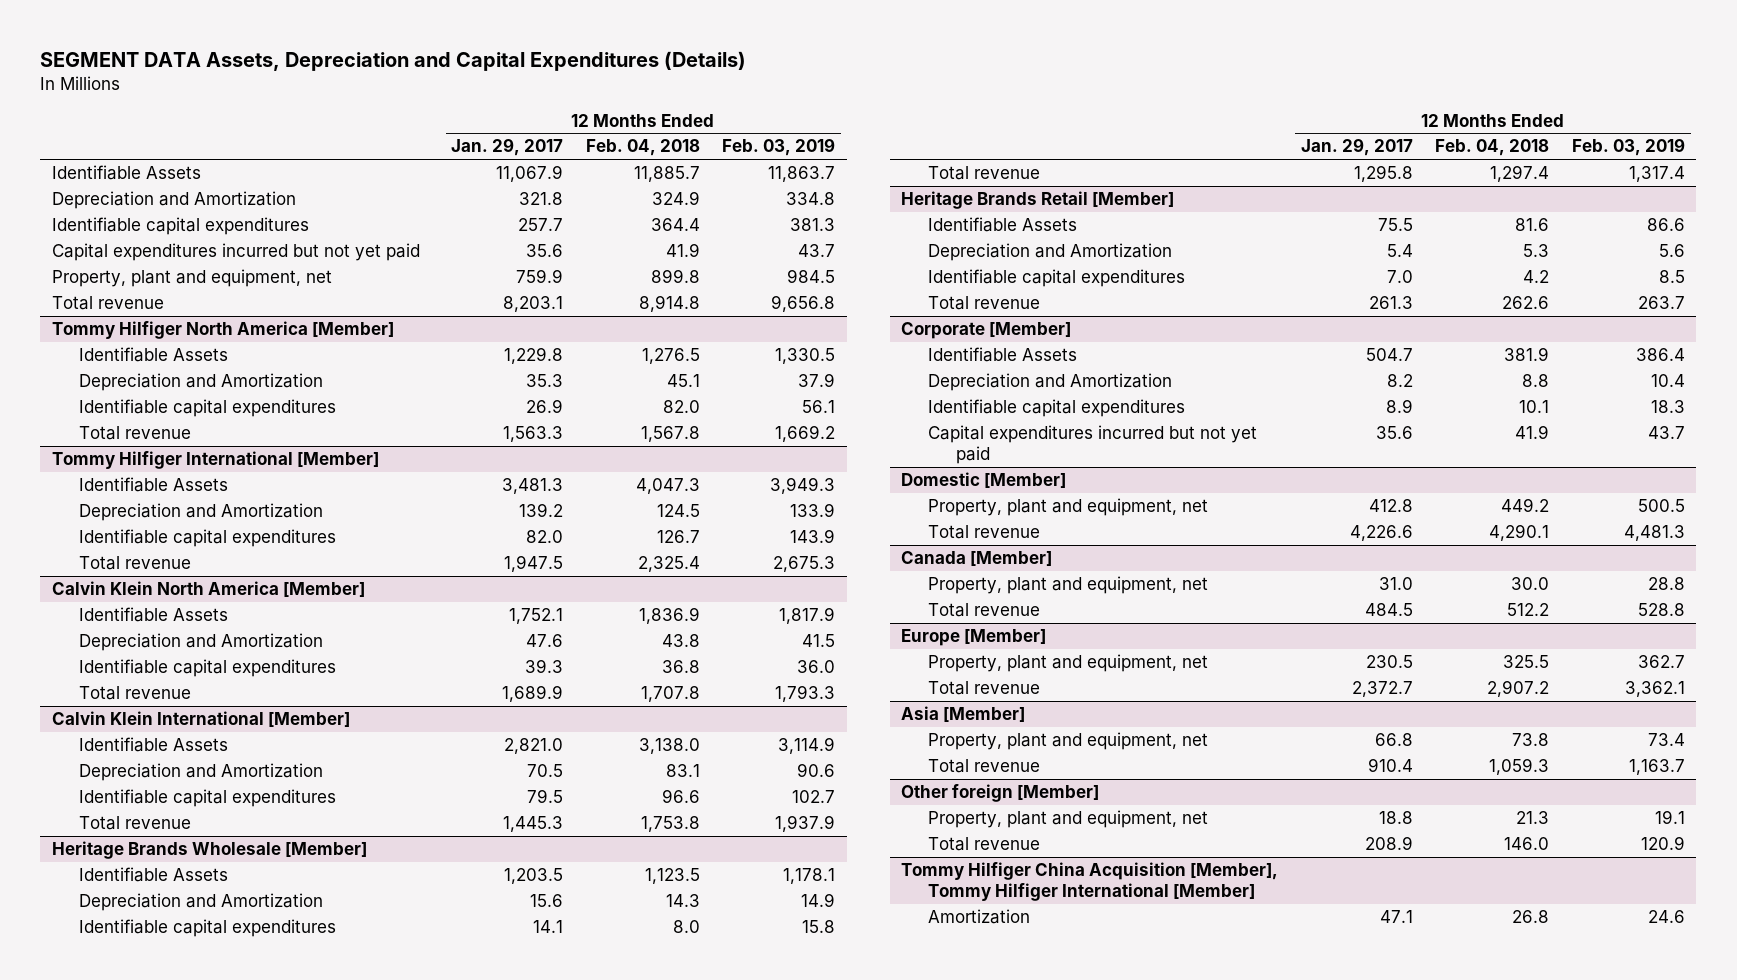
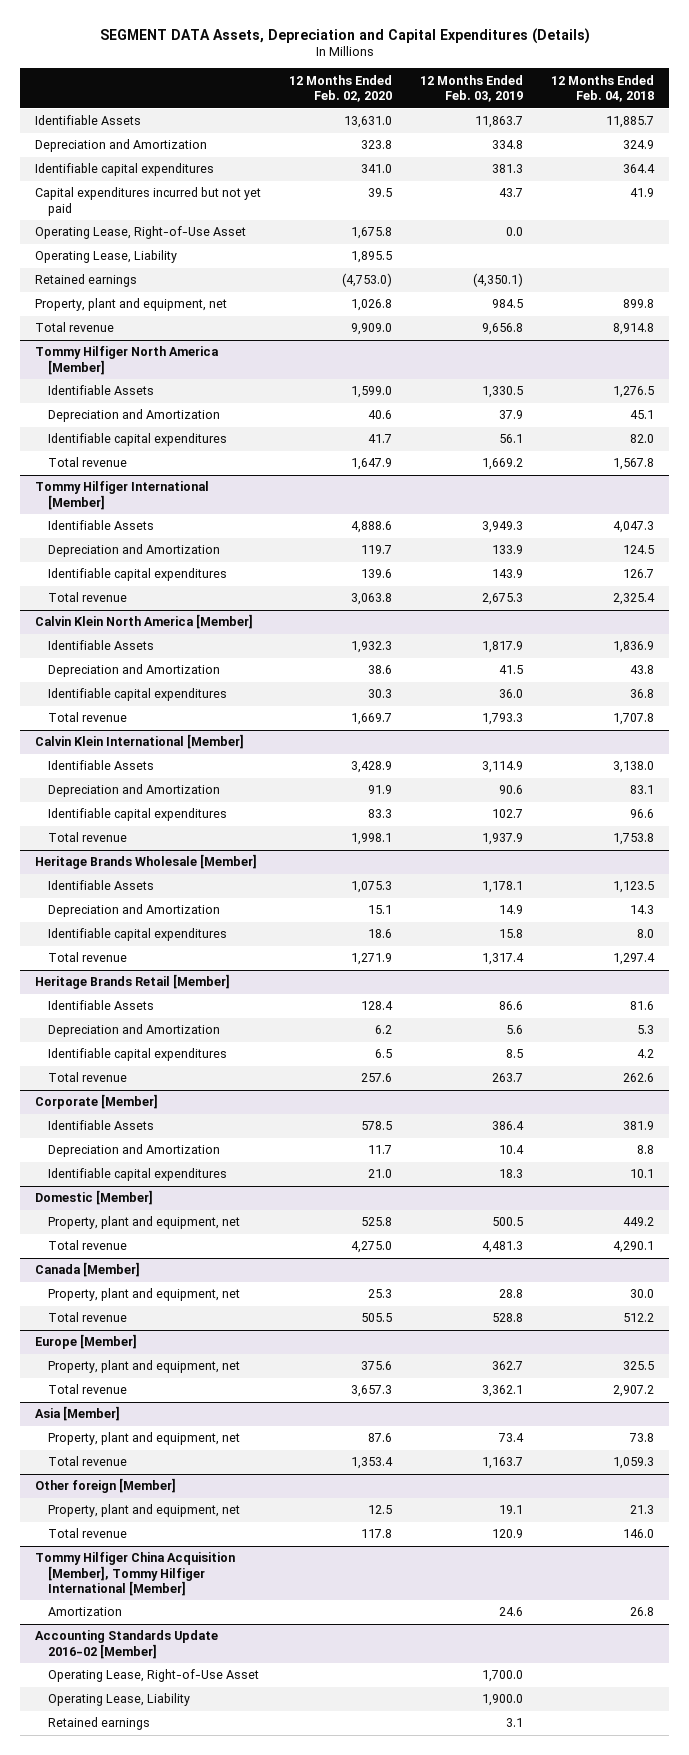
[451,138,564,157] Jan. 29, 2017 -> none
none -> [288,74,392,103] 12 Months Ended Feb. 02, 2020
none -> [34,226,246,240] Operating Lease, Right-of-Use Asset
none -> [34,250,177,264] Operating Lease, Liability
none -> [34,274,137,288] Retained earnings
[928,425,1258,465] Capital expenditures incurred but not yet paid -> none
none -> [34,1630,218,1659] Accounting Standards Update 2016-02 [Member]
none -> [47,1669,259,1683] Operating Lease, Right-of-Use Asset
none -> [47,1693,190,1707] Operating Lease, Liability
none -> [47,1717,150,1731] Retained earnings

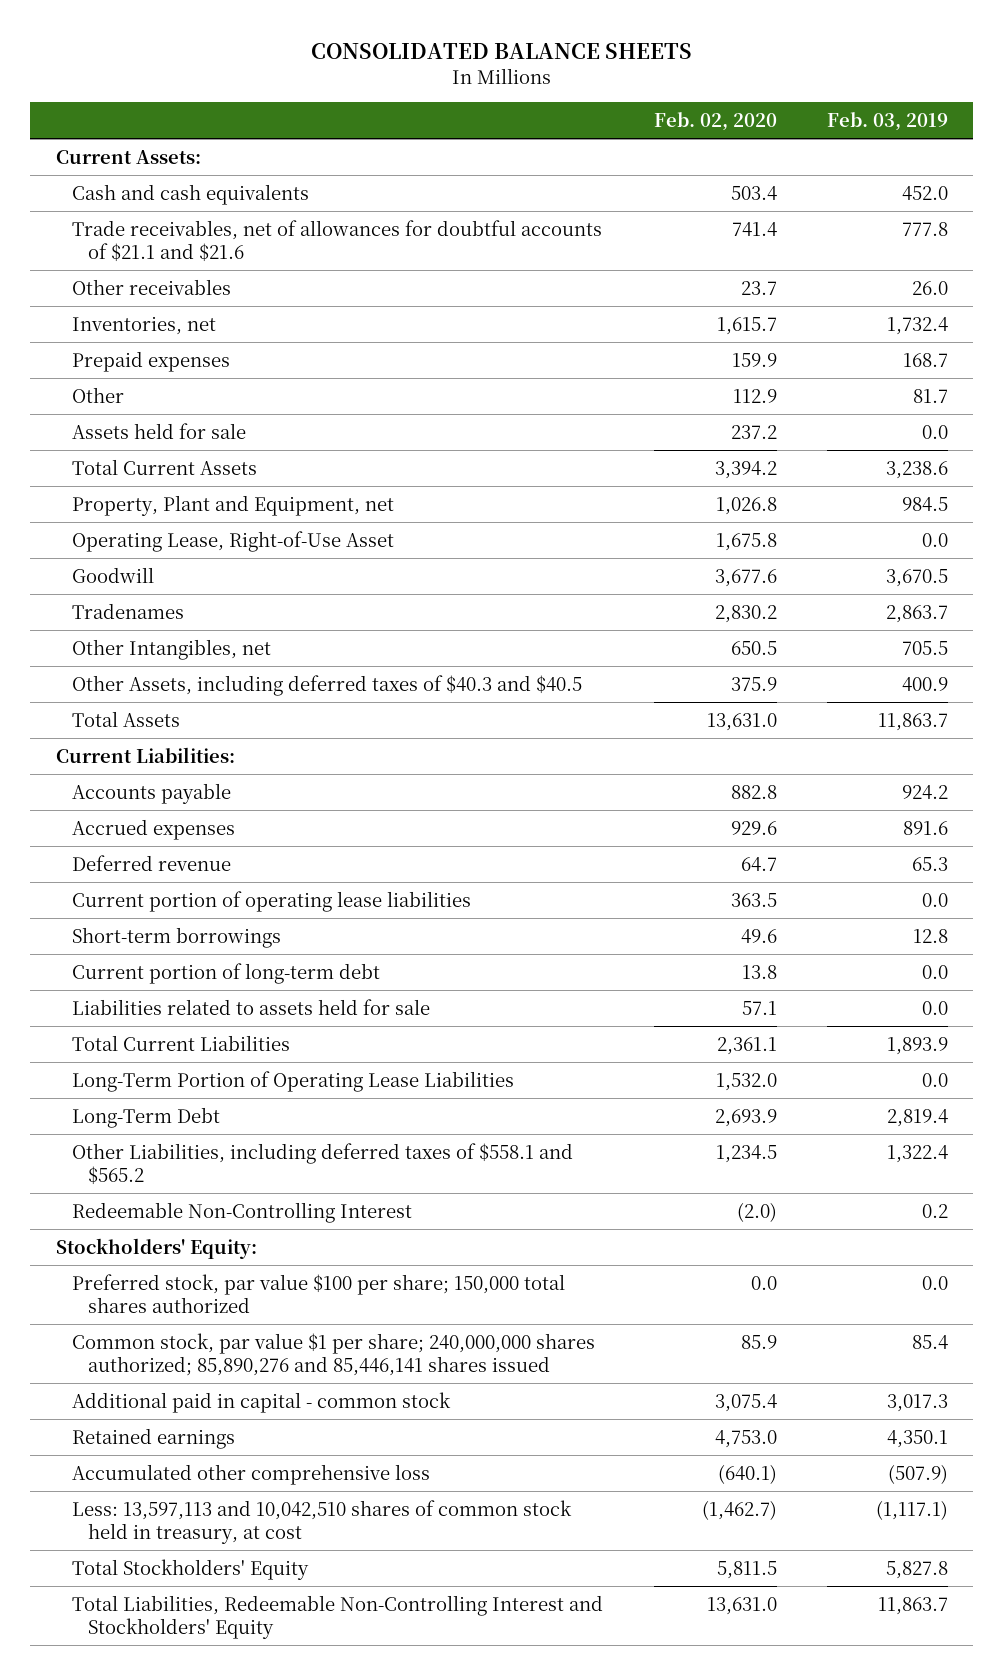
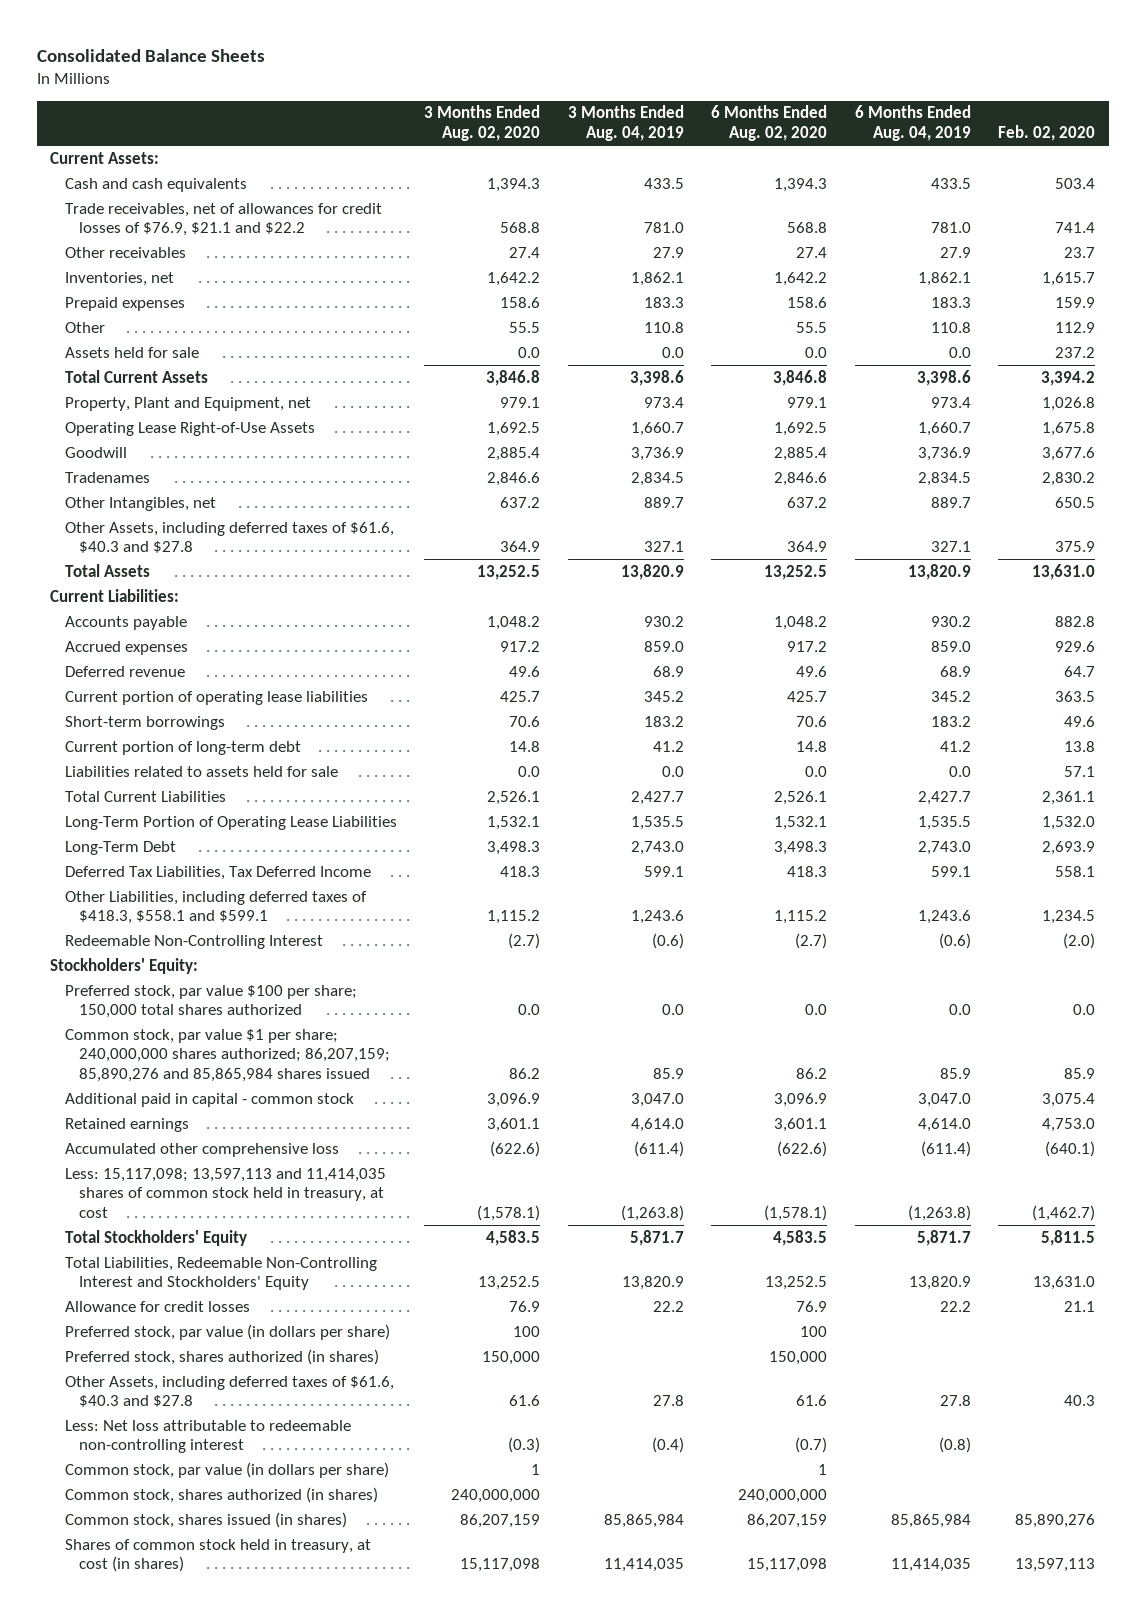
[310,42,692,59] CONSOLIDATED BALANCE SHEETS -> [36,49,265,63] Consolidated Balance Sheets
[827,111,949,131] Feb. 03, 2019 -> none
none -> [424,105,541,141] 3 Months Ended Aug. 02, 2020
none -> [567,105,684,141] 3 Months Ended Aug. 04, 2019
none -> [711,105,828,141] 6 Months Ended Aug. 02, 2020
none -> [854,105,971,141] 6 Months Ended Aug. 04, 2019
[72,219,603,262] Trade receivables, net of allowances for doubtful accounts of $21.1 and $21.6 -> [64,202,382,237] Trade receivables, net of allowances for credit losses of $76.9, $21.1 and $22.2
[72,530,395,552] Operating Lease, Right-of-Use Asset -> [64,421,315,436] Operating Lease Right-of-Use Assets
[72,674,583,696] Other Assets, including deferred taxes of $40.3 and $40.5 -> [64,521,394,554] Other Assets, including deferred taxes of $61.6, $40.3 and $27.8
none -> [64,865,371,880] Deferred Tax Liabilities, Tax Deferred Income
[72,1142,574,1185] Other Liabilities, including deferred taxes of $558.1 and $565.2 -> [64,890,367,925] Other Liabilities, including deferred taxes of $418.3, $558.1 and $599.1
[72,1332,596,1376] Common stock, par value $1 per share; 240,000,000 shares authorized; 85,890,276 and 85,446,141 shares issued -> [64,1028,390,1082] Common stock, par value $1 per share; 240,000,000 shares authorized; 86,207,159; 85,890,276 and 85,865,984 shares issued
[72,1499,573,1544] Less: 13,597,113 and 10,042,510 shares of common stock held in treasury, at cost -> [64,1167,386,1218] Less: 15,117,098; 13,597,113 and 11,414,035 shares of common stock held in treasury, at cost
none -> [64,1300,250,1312] Allowance for credit losses
none -> [64,1323,390,1340] Preferred stock, par value (in dollars per share)
none -> [64,1348,379,1365] Preferred stock, shares authorized (in shares)
none -> [64,1375,394,1408] Other Assets, including deferred taxes of $61.6, $40.3 and $27.8
none -> [64,1419,351,1454] Less: Net loss attributable to redeemable non-controlling interest
none -> [64,1461,389,1478] Common stock, par value (in dollars per share)
none -> [64,1486,378,1503] Common stock, shares authorized (in shares)
none -> [64,1511,347,1528] Common stock, shares issued (in shares)
none -> [64,1538,371,1573] Shares of common stock held in treasury, at cost (in shares)

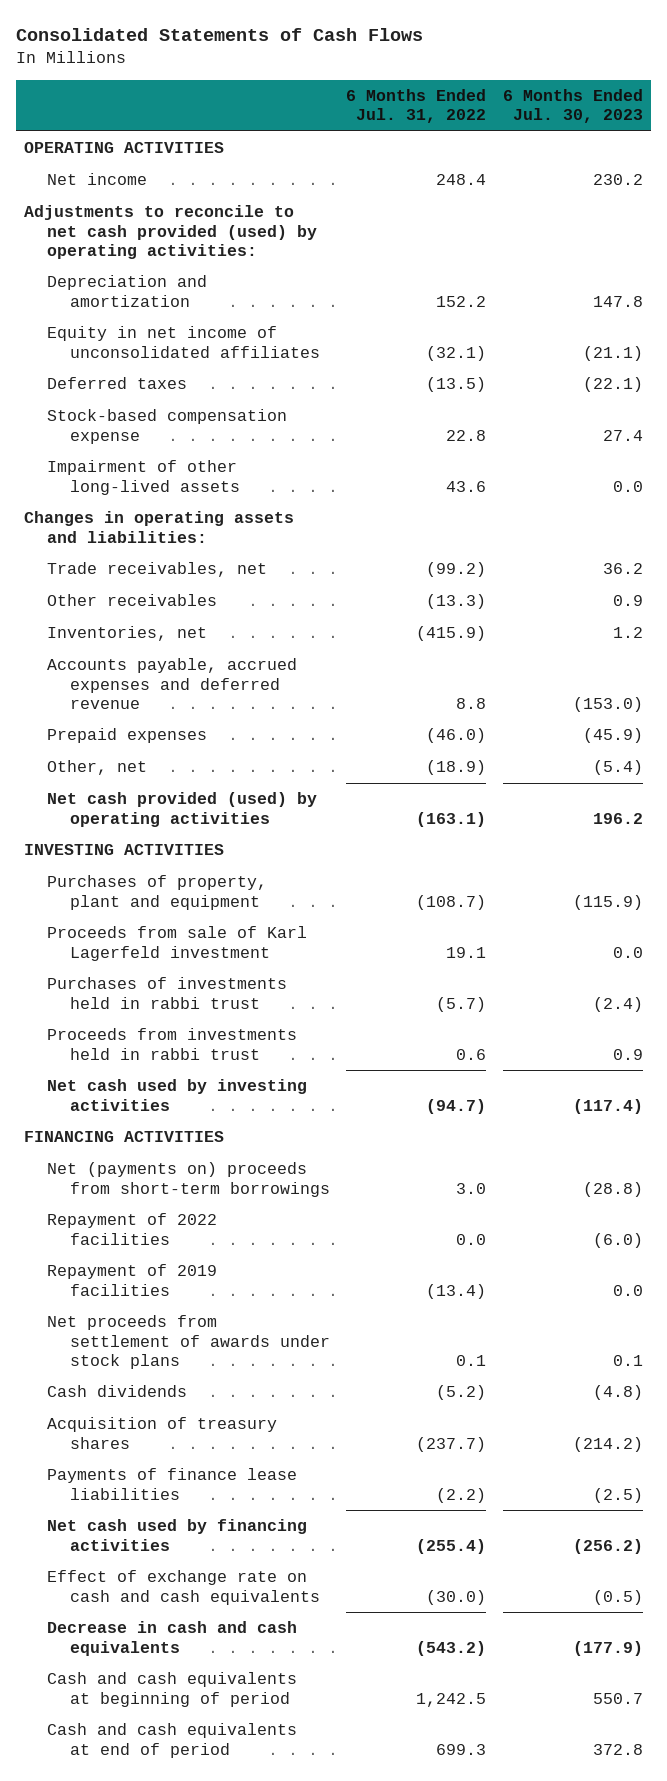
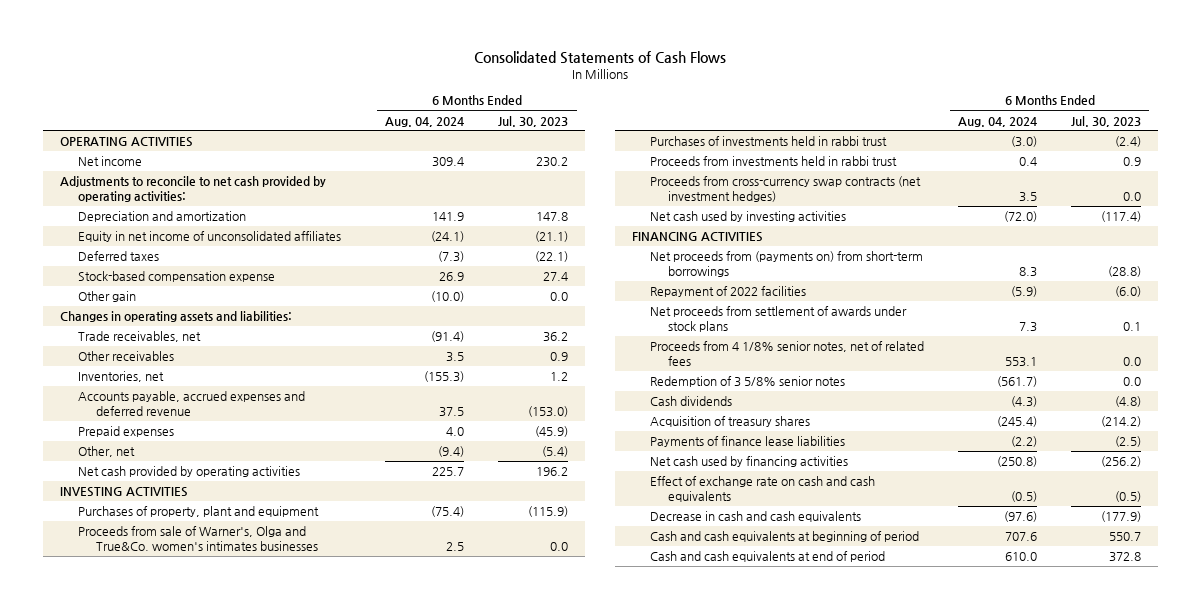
[346,88,487,124] 6 Months Ended Jul. 31, 2022 -> none
none -> [385,116,465,127] Aug. 04, 2024
[24,205,318,259] Adjustments to reconcile to net cash provided (used) by operating activities: -> [59,176,326,202] Adjustments to reconcile to net cash provided by operating activities:
[47,460,240,495] Impairment of other long-lived assets -> none
none -> [77,291,136,303] Other gain
[47,792,318,827] Net cash provided (used) by operating activities -> [77,466,300,478] Net cash provided by operating activities
[47,926,308,961] Proceeds from sale of Karl Lagerfeld investment -> none
none -> [77,526,318,551] Proceeds from sale of Warner's, Olga and True&Co. women's intimates businesses
none -> [650,176,922,202] Proceeds from cross-currency swap contracts (net investment hedges)
[47,1162,330,1197] Net (payments on) proceeds from short-term borrowings -> [650,251,924,277] Net proceeds from (payments on) from short-term borrowings
[47,1264,218,1296] Repayment of 2019 facilities -> none
none -> [650,341,925,366] Proceeds from 4 1/8% senior notes, net of related fees
none -> [650,376,846,388] Redemption of 3 5/8% senior notes

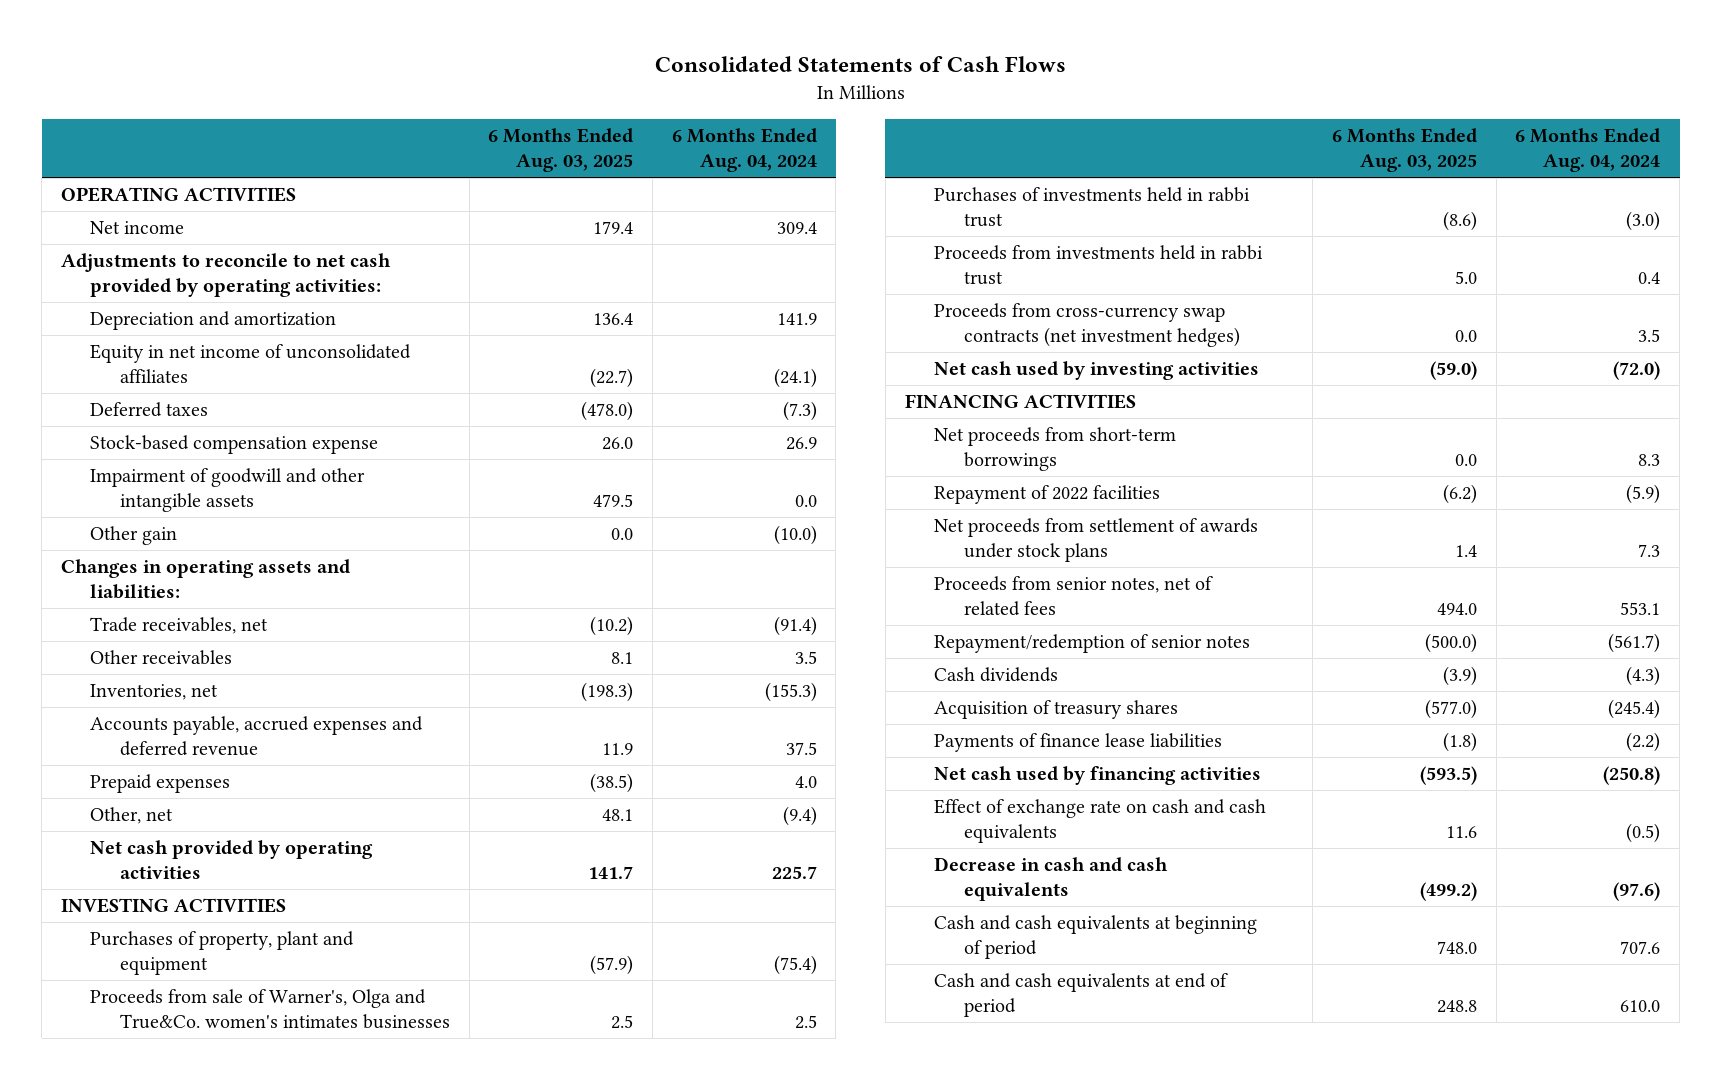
[498,115,569,127] Jul. 30, 2023 -> none
none -> [488,127,634,173] 6 Months Ended Aug. 03, 2025
none -> [90,467,366,513] Impairment of goodwill and other intangible assets
[650,251,924,277] Net proceeds from (payments on) from short-term borrowings -> [934,426,1177,472] Net proceeds from short-term borrowings
[650,341,925,366] Proceeds from 4 1/8% senior notes, net of related fees -> [934,575,1214,617] Proceeds from senior notes, net of related fees
[650,376,846,388] Redemption of 3 5/8% senior notes -> [934,633,1251,653] Repayment/redemption of senior notes

